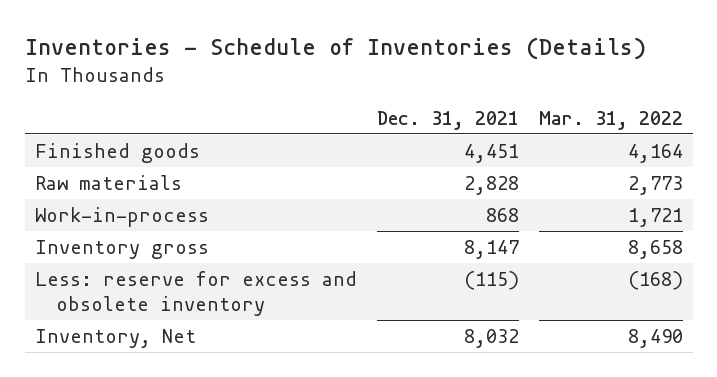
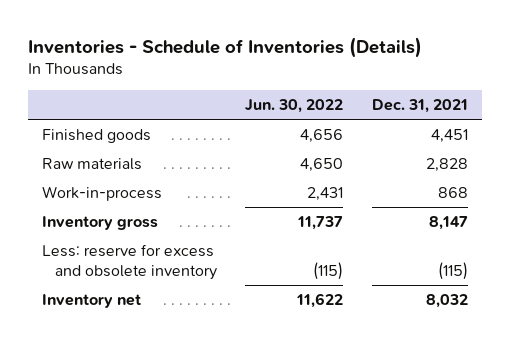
[538,110,683,130] Mar. 31, 2022 -> none
none -> [245,99,344,114] Jun. 30, 2022
[34,328,196,348] Inventory, Net -> [42,293,142,308] Inventory net

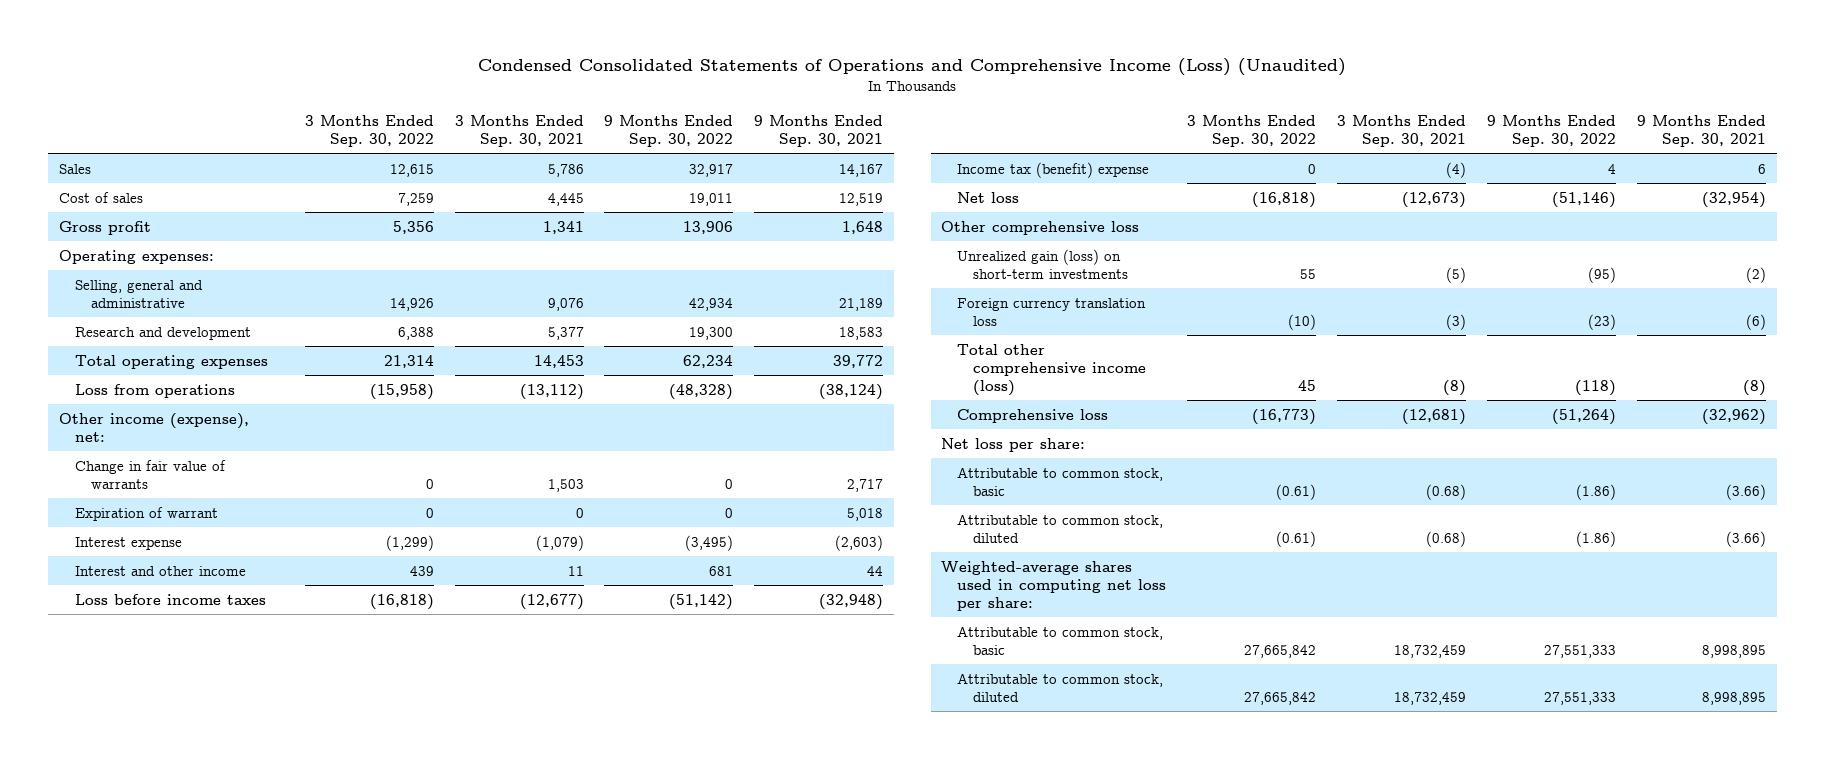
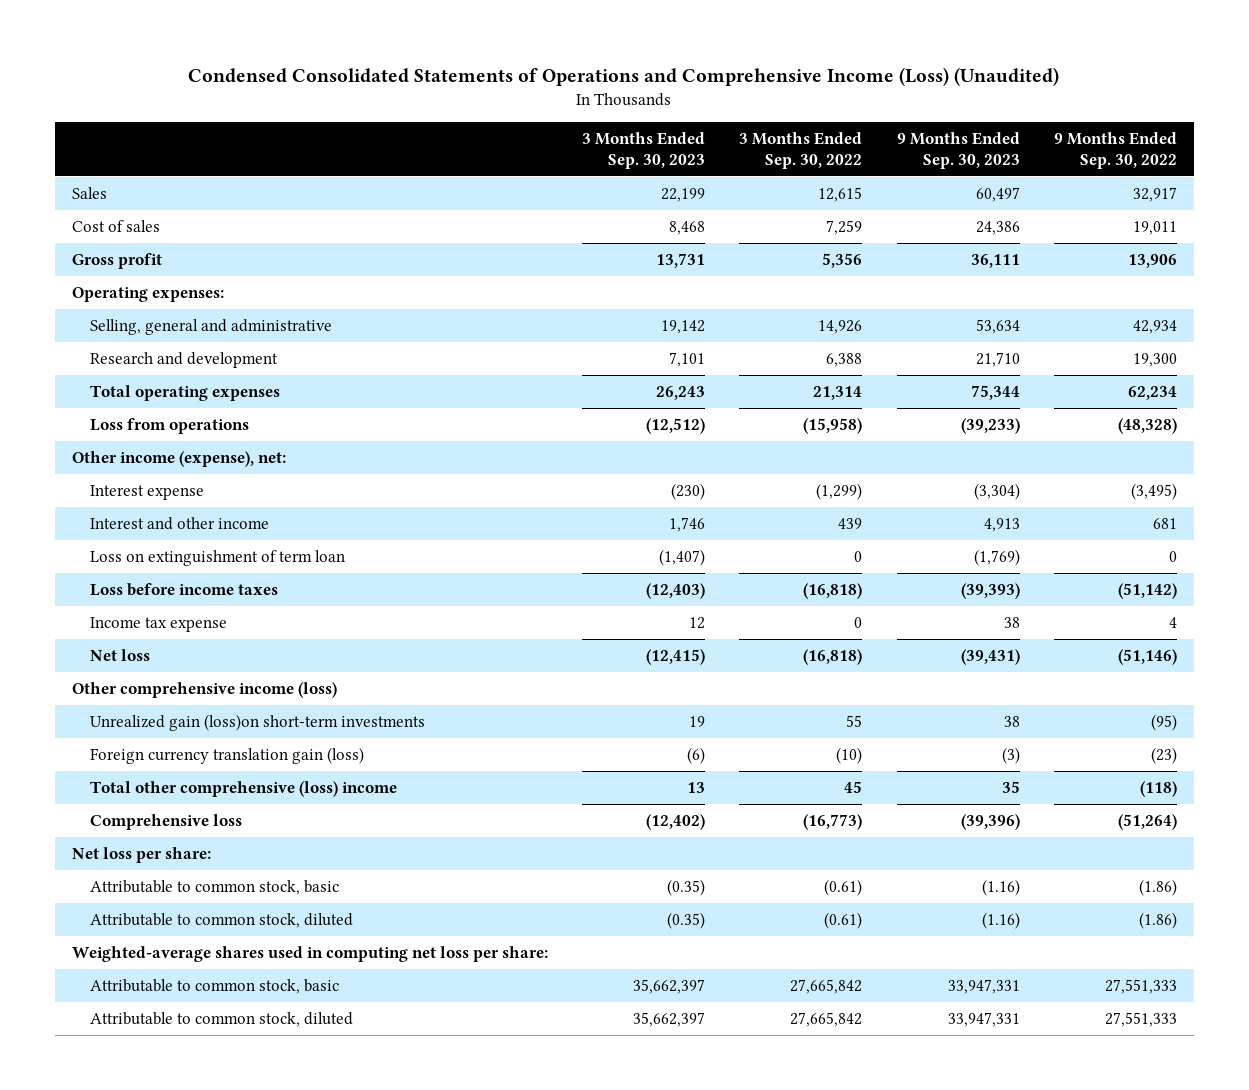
[454,114,584,147] 3 Months Ended Sep. 30, 2021 -> none
[754,114,884,147] 9 Months Ended Sep. 30, 2021 -> none
none -> [582,131,706,169] 3 Months Ended Sep. 30, 2023
none -> [896,131,1020,169] 9 Months Ended Sep. 30, 2023
[74,459,226,489] Change in fair value of warrants -> none
[74,506,218,521] Expiration of warrant -> none
none -> [89,550,345,567] Loss on extinguishment of term loan
[957,161,1150,178] Income tax (benefit) expense -> [89,617,227,633] Income tax expense
[941,220,1140,235] Other comprehensive loss -> [72,682,338,699] Other comprehensive income (loss)
[957,248,1129,279] Unrealized gain (loss) on short-term investments -> [89,714,425,732] Unrealized gain (loss)on short-term investments
[957,297,1147,326] Foreign currency translation loss -> [89,747,364,765] Foreign currency translation gain (loss)
[957,343,1147,396] Total other comprehensive income (loss) -> [89,781,397,798] Total other comprehensive (loss) income

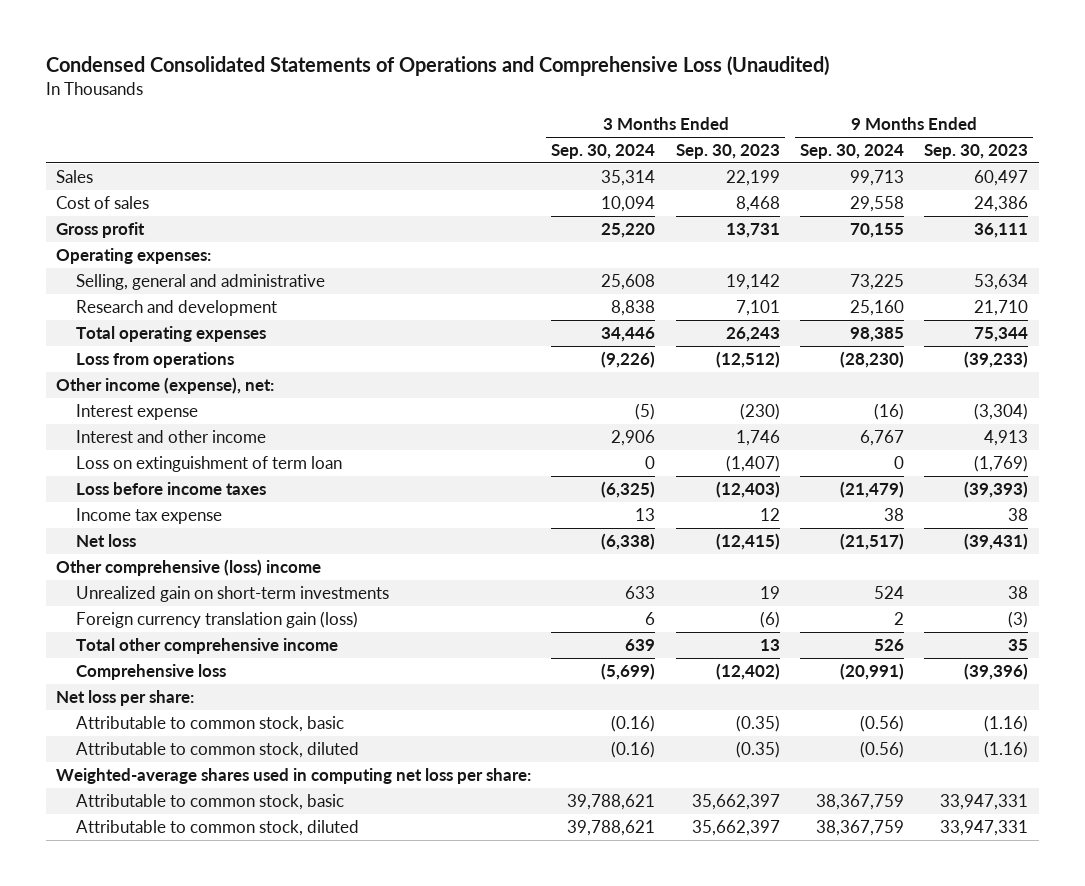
[188,66,1060,86] Condensed Consolidated Statements of Operations and Comprehensive Income (Loss) (Unaudited) -> [45,56,829,77] Condensed Consolidated Statements of Operations and Comprehensive Loss (Unaudited)
[739,131,863,169] 3 Months Ended Sep. 30, 2022 -> none
[1053,131,1177,169] 9 Months Ended Sep. 30, 2022 -> none
none -> [551,144,656,160] Sep. 30, 2024
none -> [800,144,905,160] Sep. 30, 2024
[72,682,338,699] Other comprehensive income (loss) -> [56,558,322,576] Other comprehensive (loss) income
[89,714,425,732] Unrealized gain (loss)on short-term investments -> [76,585,390,602] Unrealized gain on short-term investments
[89,781,397,798] Total other comprehensive (loss) income -> [76,637,339,654] Total other comprehensive income

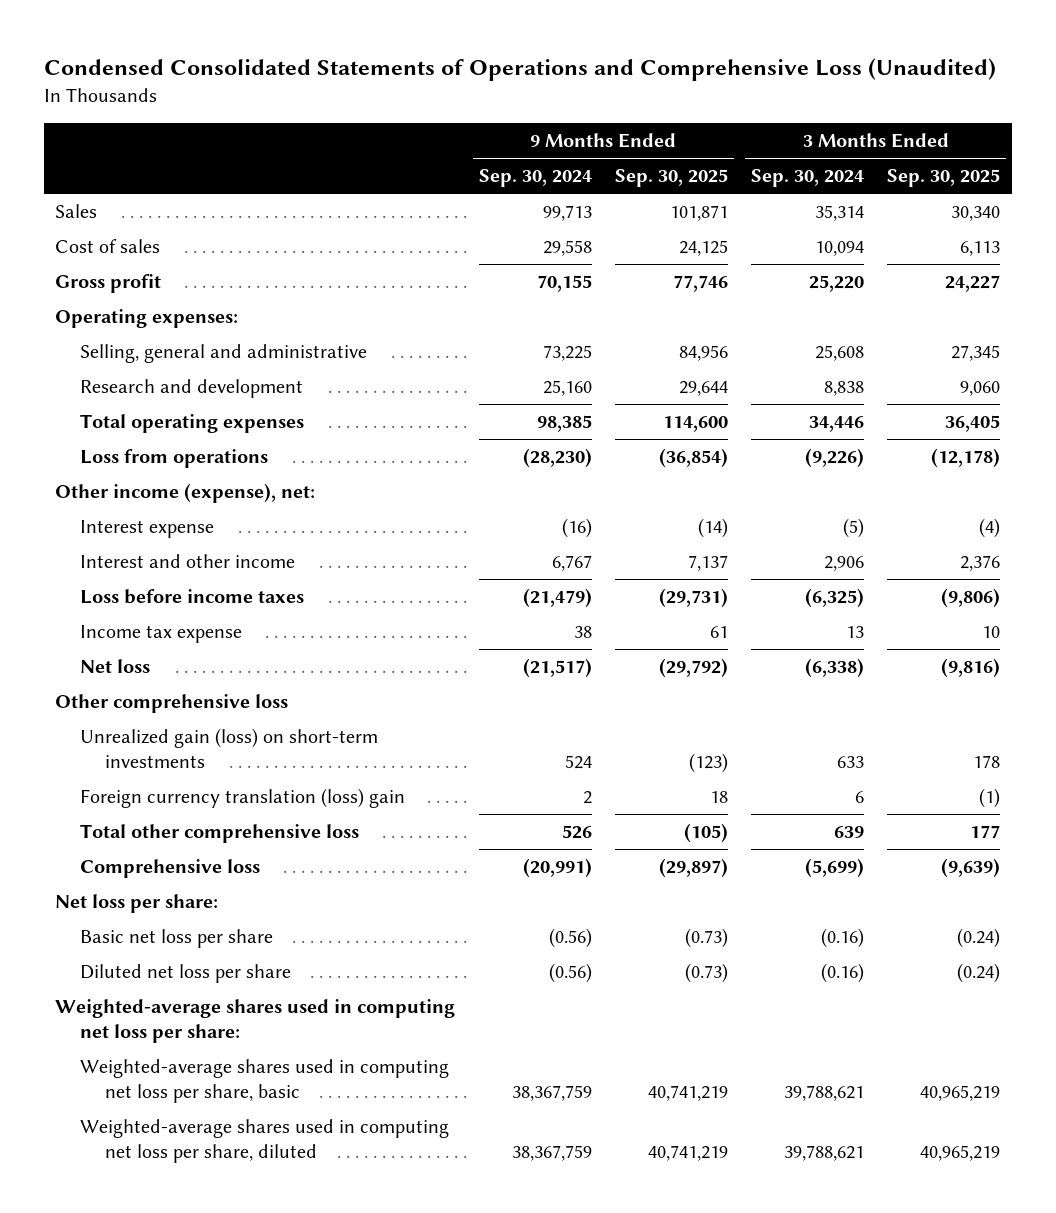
[675,144,780,160] Sep. 30, 2023 -> none
[924,144,1029,160] Sep. 30, 2023 -> none
none -> [614,169,728,188] Sep. 30, 2025
none -> [887,169,1001,188] Sep. 30, 2025
[76,455,343,472] Loss on extinguishment of term loan -> none
[56,558,322,576] Other comprehensive (loss) income -> [55,694,289,714] Other comprehensive loss
[76,585,390,602] Unrealized gain on short-term investments -> [80,728,379,769] Unrealized gain (loss) on short-term investments
[76,610,359,628] Foreign currency translation gain (loss) -> [80,788,406,809] Foreign currency translation (loss) gain
[76,637,339,654] Total other comprehensive income -> [80,824,360,844] Total other comprehensive loss
[76,715,345,732] Attributable to common stock, basic -> [80,929,274,949] Basic net loss per share
[76,741,360,758] Attributable to common stock, diluted -> [80,964,292,984] Diluted net loss per share
[76,793,345,810] Attributable to common stock, basic -> [80,1059,450,1104] Weighted-average shares used in computing net loss per share, basic
[76,819,360,836] Attributable to common stock, diluted -> [80,1119,450,1164] Weighted-average shares used in computing net loss per share, diluted

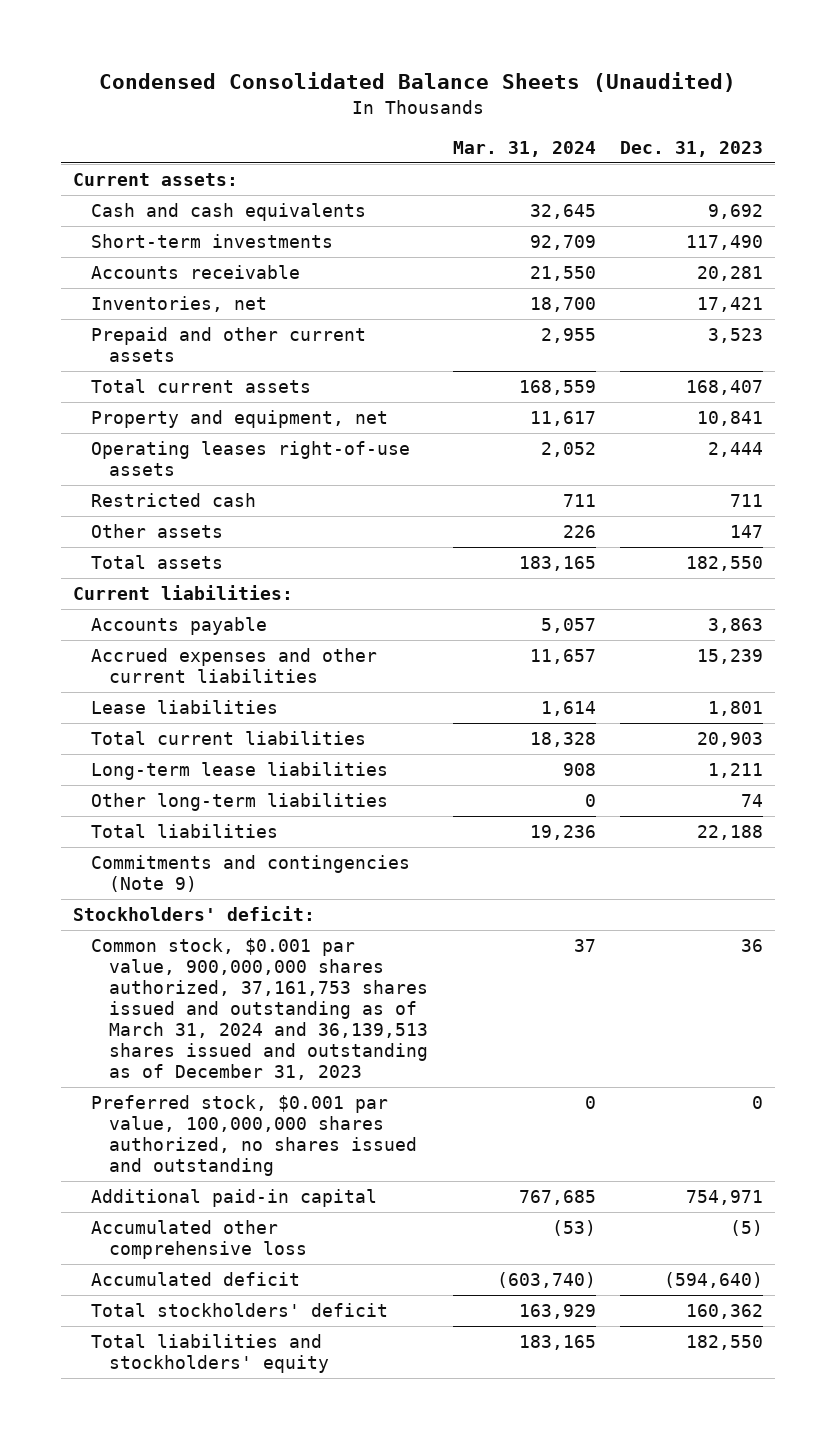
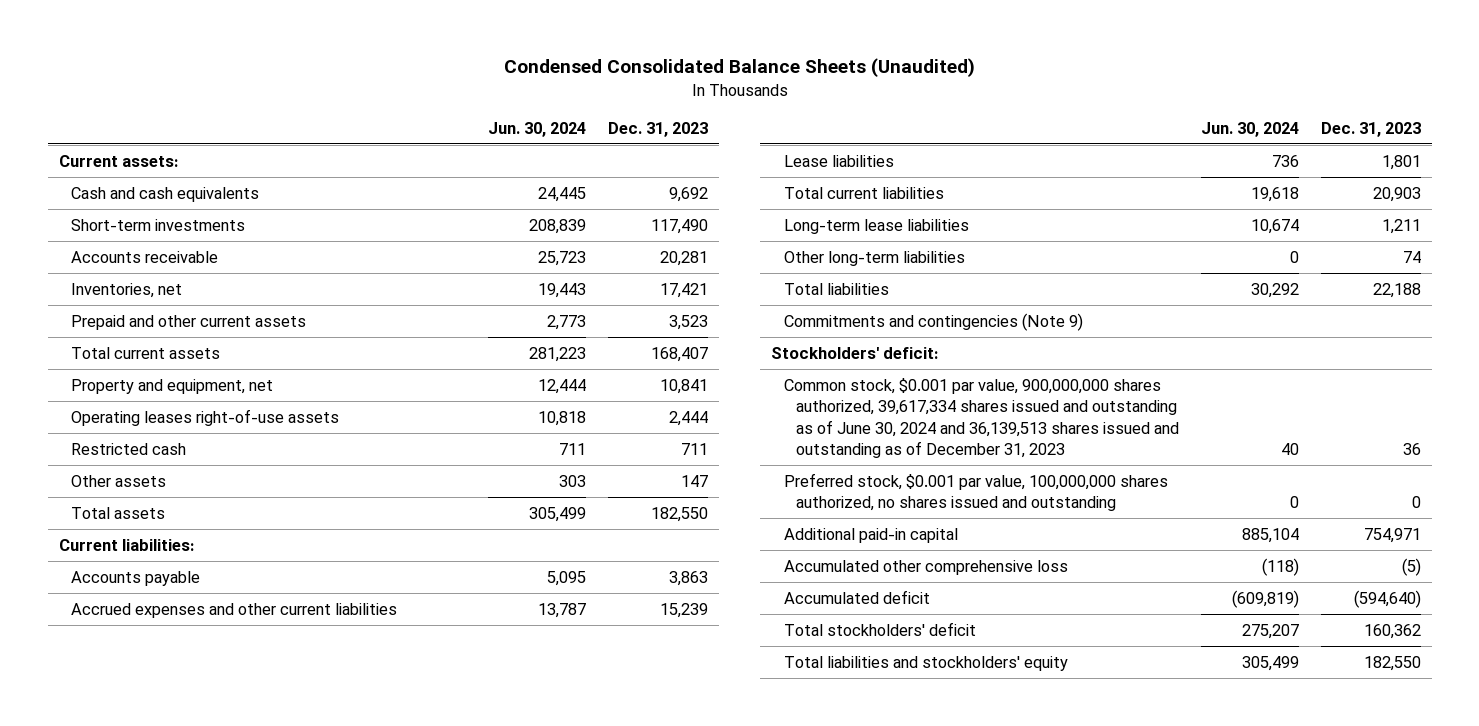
[452,140,596,157] Mar. 31, 2024 -> none
none -> [488,122,587,138] Jun. 30, 2024
[91,938,428,1081] Common stock, $0.001 par value, 900,000,000 shares authorized, 37,161,753 shares issued and outstanding as of March 31, 2024 and 36,139,513 shares issued and outstanding as of December 31, 2023 -> [783,377,1180,459] Common stock, $0.001 par value, 900,000,000 shares authorized, 39,617,334 shares issued and outstanding as of June 30, 2024 and 36,139,513 shares issued and outstanding as of December 31, 2023

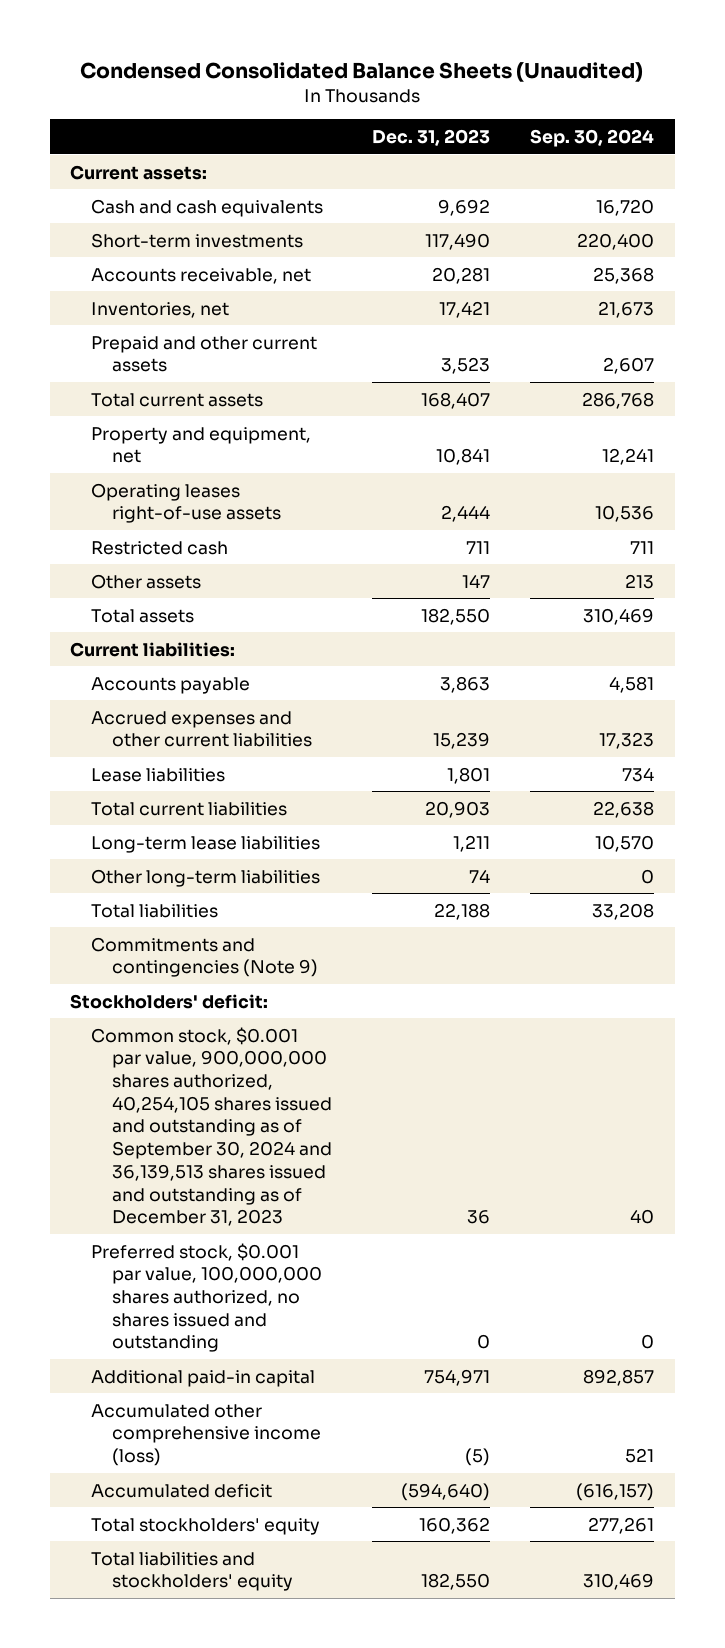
[488,122,587,138] Jun. 30, 2024 -> none
none -> [530,128,655,147] Sep. 30, 2024
[71,250,219,263] Accounts receivable -> [91,267,312,284] Accounts receivable, net
[783,377,1180,459] Common stock, $0.001 par value, 900,000,000 shares authorized, 39,617,334 shares issued and outstanding as of June 30, 2024 and 36,139,513 shares issued and outstanding as of December 31, 2023 -> [91,1026,332,1227] Common stock, $0.001 par value, 900,000,000 shares authorized, 40,254,105 shares issued and outstanding as of September 30, 2024 and 36,139,513 shares issued and outstanding as of December 31, 2023
[783,559,1068,575] Accumulated other comprehensive loss -> [91,1403,321,1467] Accumulated other comprehensive income (loss)
[783,621,976,636] Total stockholders' deficit -> [91,1517,321,1535] Total stockholders' equity

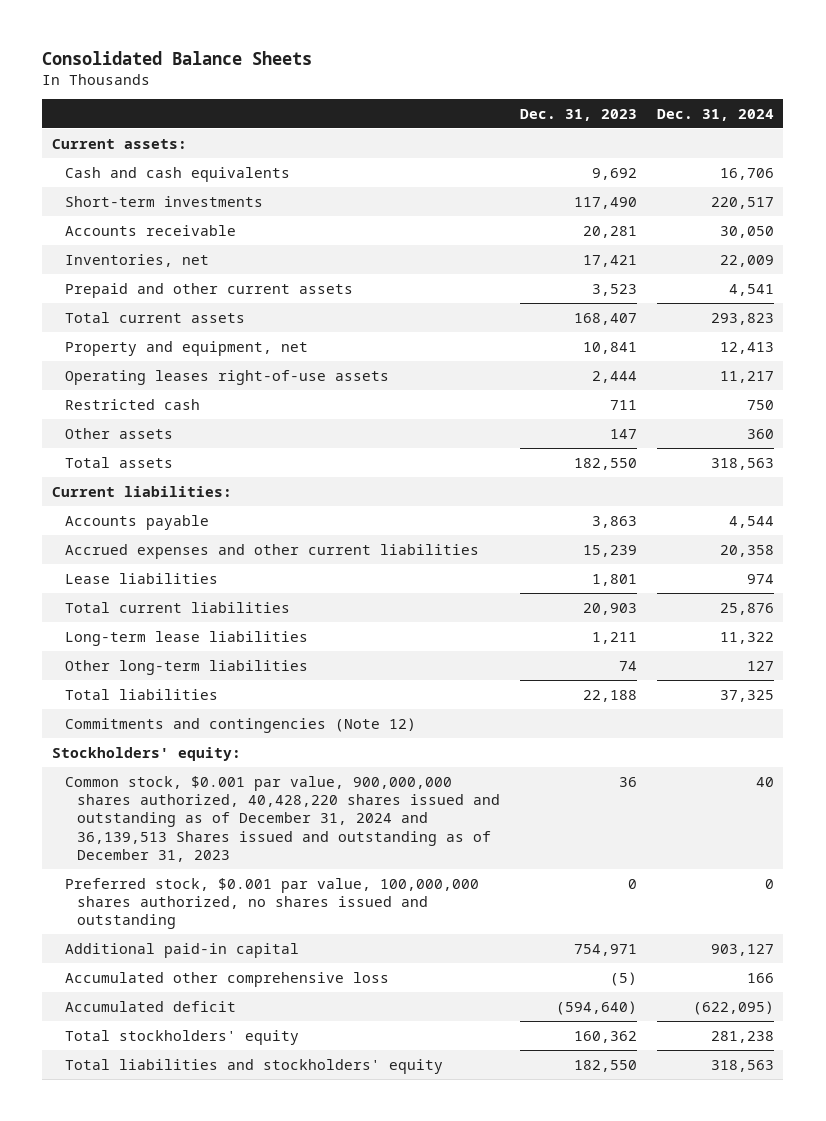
[80,61,644,82] Condensed Consolidated Balance Sheets (Unaudited) -> [42,50,313,65] Consolidated Balance Sheets
[530,128,655,147] Sep. 30, 2024 -> none
none -> [656,108,774,121] Dec. 31, 2024
[91,267,312,284] Accounts receivable, net -> [64,224,236,236] Accounts receivable
[91,936,318,978] Commitments and contingencies (Note 9) -> [64,717,416,733] Commitments and contingencies (Note 12)
[70,993,269,1009] Stockholders' deficit: -> [52,746,242,761] Stockholders' equity:
[91,1026,332,1227] Common stock, $0.001 par value, 900,000,000 shares authorized, 40,254,105 shares issued and outstanding as of September 30, 2024 and 36,139,513 shares issued and outstanding as of December 31, 2023 -> [64,775,500,863] Common stock, $0.001 par value, 900,000,000 shares authorized, 40,428,220 shares issued and outstanding as of December 31, 2024 and 36,139,513 Shares issued and outstanding as of December 31, 2023
[91,1403,321,1467] Accumulated other comprehensive income (loss) -> [64,971,389,987] Accumulated other comprehensive loss

